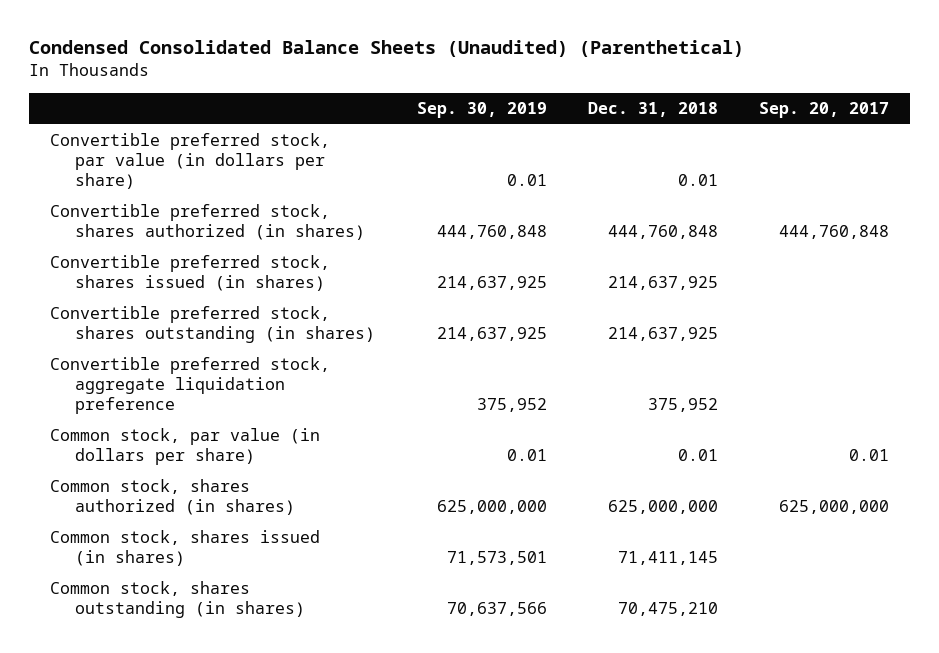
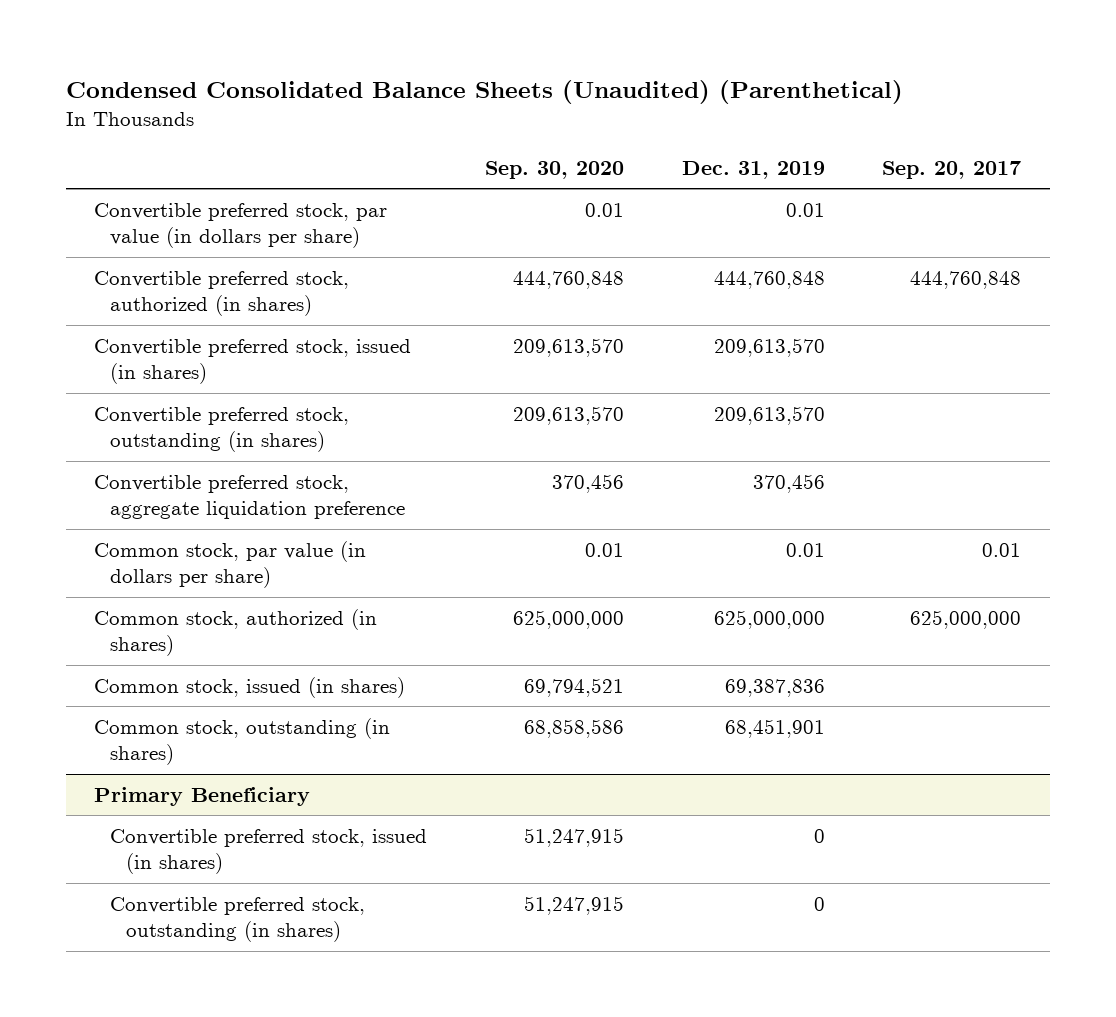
[416,102,547,119] Sep. 30, 2019 -> none
[587,102,718,118] Dec. 31, 2018 -> none
none -> [484,160,624,179] Sep. 30, 2020
none -> [681,160,825,179] Dec. 31, 2019
[49,204,366,241] Convertible preferred stock, shares authorized (in shares) -> [94,270,350,317] Convertible preferred stock, authorized (in shares)
[49,255,330,292] Convertible preferred stock, shares issued (in shares) -> [94,338,412,385] Convertible preferred stock, issued (in shares)
[49,306,376,344] Convertible preferred stock, shares outstanding (in shares) -> [94,406,350,453] Convertible preferred stock, outstanding (in shares)
[49,479,296,516] Common stock, shares authorized (in shares) -> [94,608,378,657] Common stock, authorized (in shares)
[49,530,320,567] Common stock, shares issued (in shares) -> [94,676,406,698] Common stock, issued (in shares)
[49,581,306,619] Common stock, shares outstanding (in shares) -> [94,717,391,766] Common stock, outstanding (in shares)
none -> [94,786,311,806] Primary Beneficiary
none -> [110,828,428,875] Convertible preferred stock, issued (in shares)
none -> [110,896,366,943] Convertible preferred stock, outstanding (in shares)

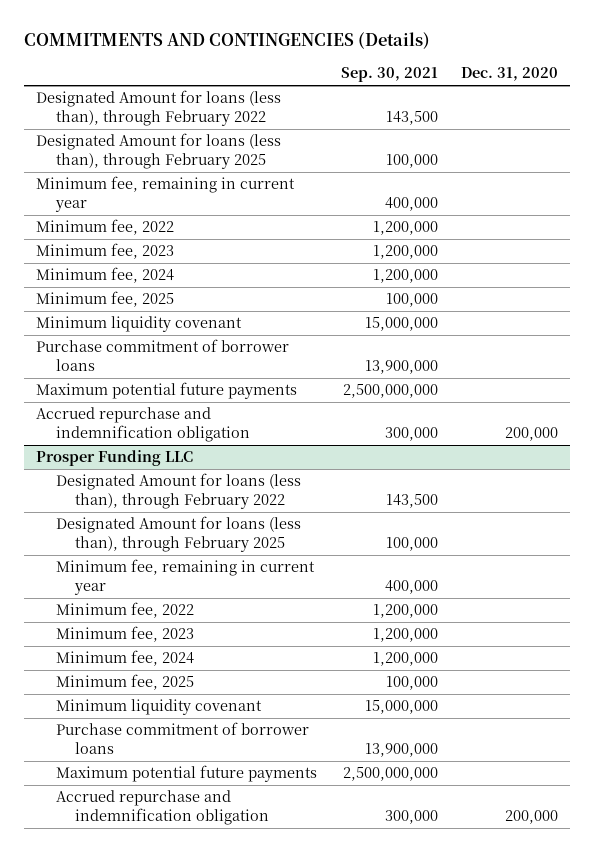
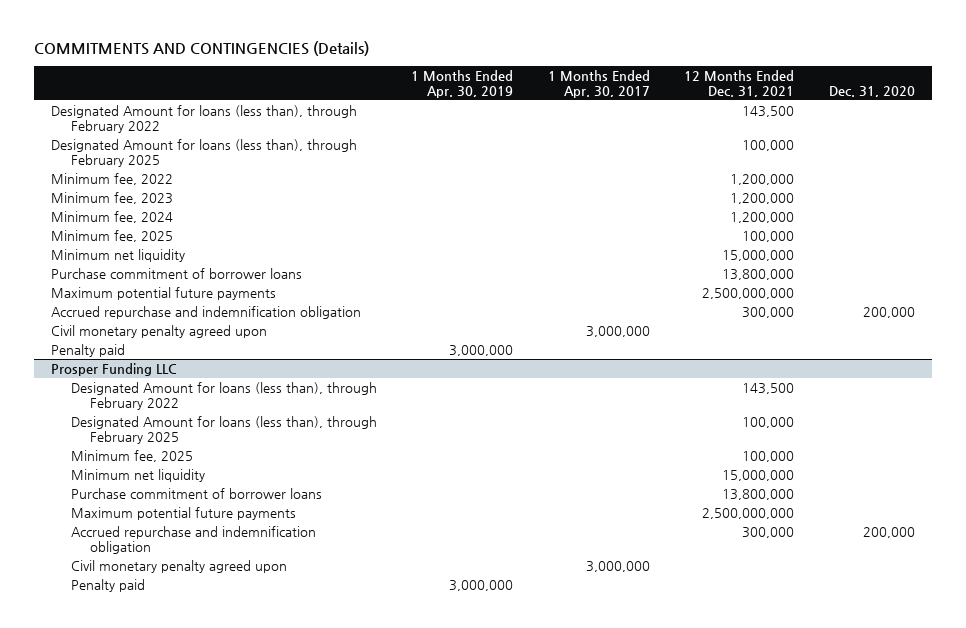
[340,67,438,83] Sep. 30, 2021 -> none
none -> [411,69,514,98] 1 Months Ended Apr. 30, 2019
none -> [547,69,650,98] 1 Months Ended Apr. 30, 2017
none -> [684,69,795,97] 12 Months Ended Dec. 31, 2021
[35,176,295,213] Minimum fee, remaining in current year -> none
[35,316,242,333] Minimum liquidity covenant -> [51,248,186,262] Minimum net liquidity
none -> [51,324,268,338] Civil monetary penalty agreed upon
none -> [51,343,126,357] Penalty paid
[55,559,315,596] Minimum fee, remaining in current year -> none
[55,602,194,619] Minimum fee, 2022 -> none
[55,626,194,643] Minimum fee, 2023 -> none
[55,650,194,667] Minimum fee, 2024 -> none
[55,699,262,716] Minimum liquidity covenant -> [70,468,205,482] Minimum net liquidity
none -> [70,559,287,573] Civil monetary penalty agreed upon
none -> [70,578,145,592] Penalty paid

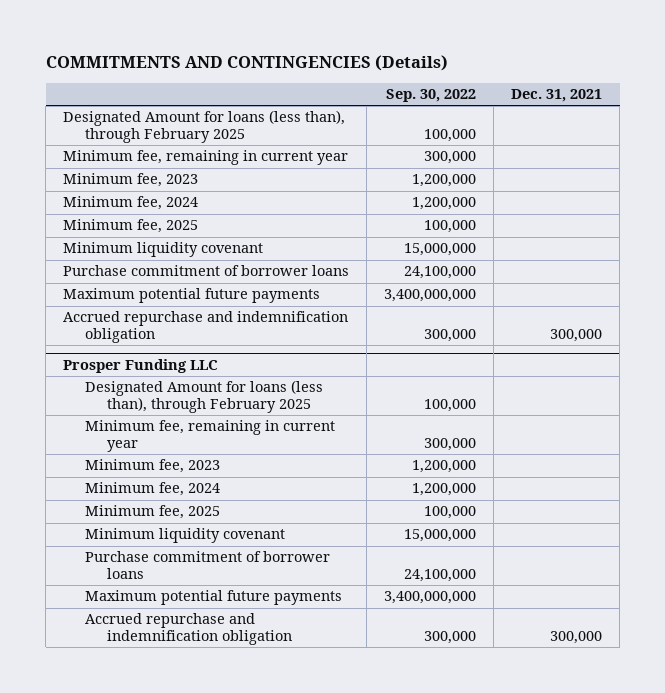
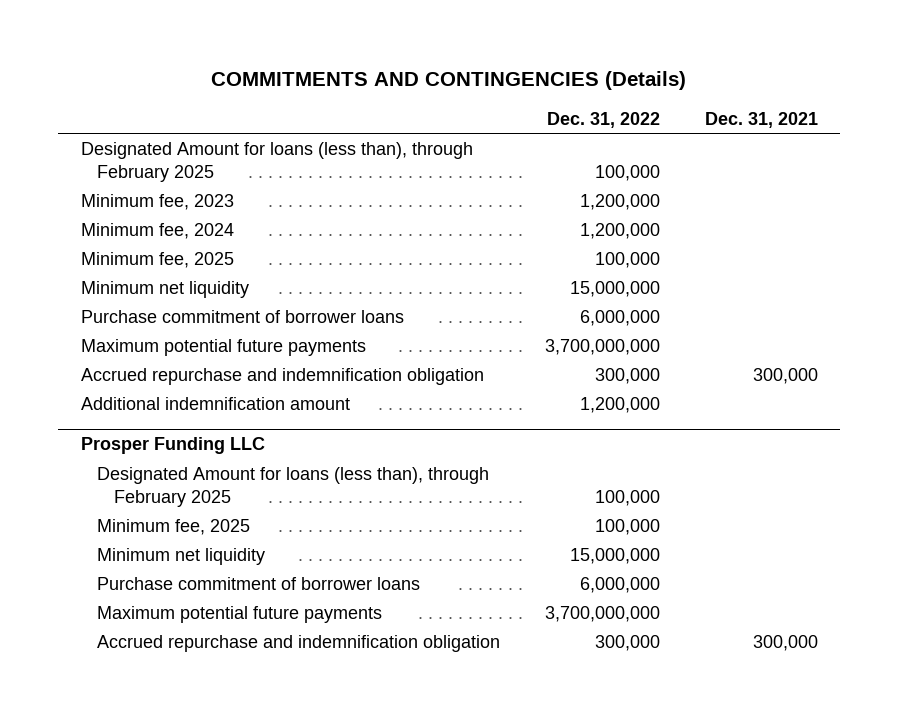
[386,89,477,103] Sep. 30, 2022 -> none
none -> [547,112,661,129] Dec. 31, 2022
[63,150,349,166] Minimum fee, remaining in current year -> none
[63,242,264,258] Minimum liquidity covenant -> [80,280,249,298] Minimum net liquidity
none -> [80,396,350,410] Additional indemnification amount
[85,420,336,453] Minimum fee, remaining in current year -> none
[85,459,221,474] Minimum fee, 2023 -> none
[85,482,221,497] Minimum fee, 2024 -> none
[85,528,286,544] Minimum liquidity covenant -> [97,547,266,565] Minimum net liquidity

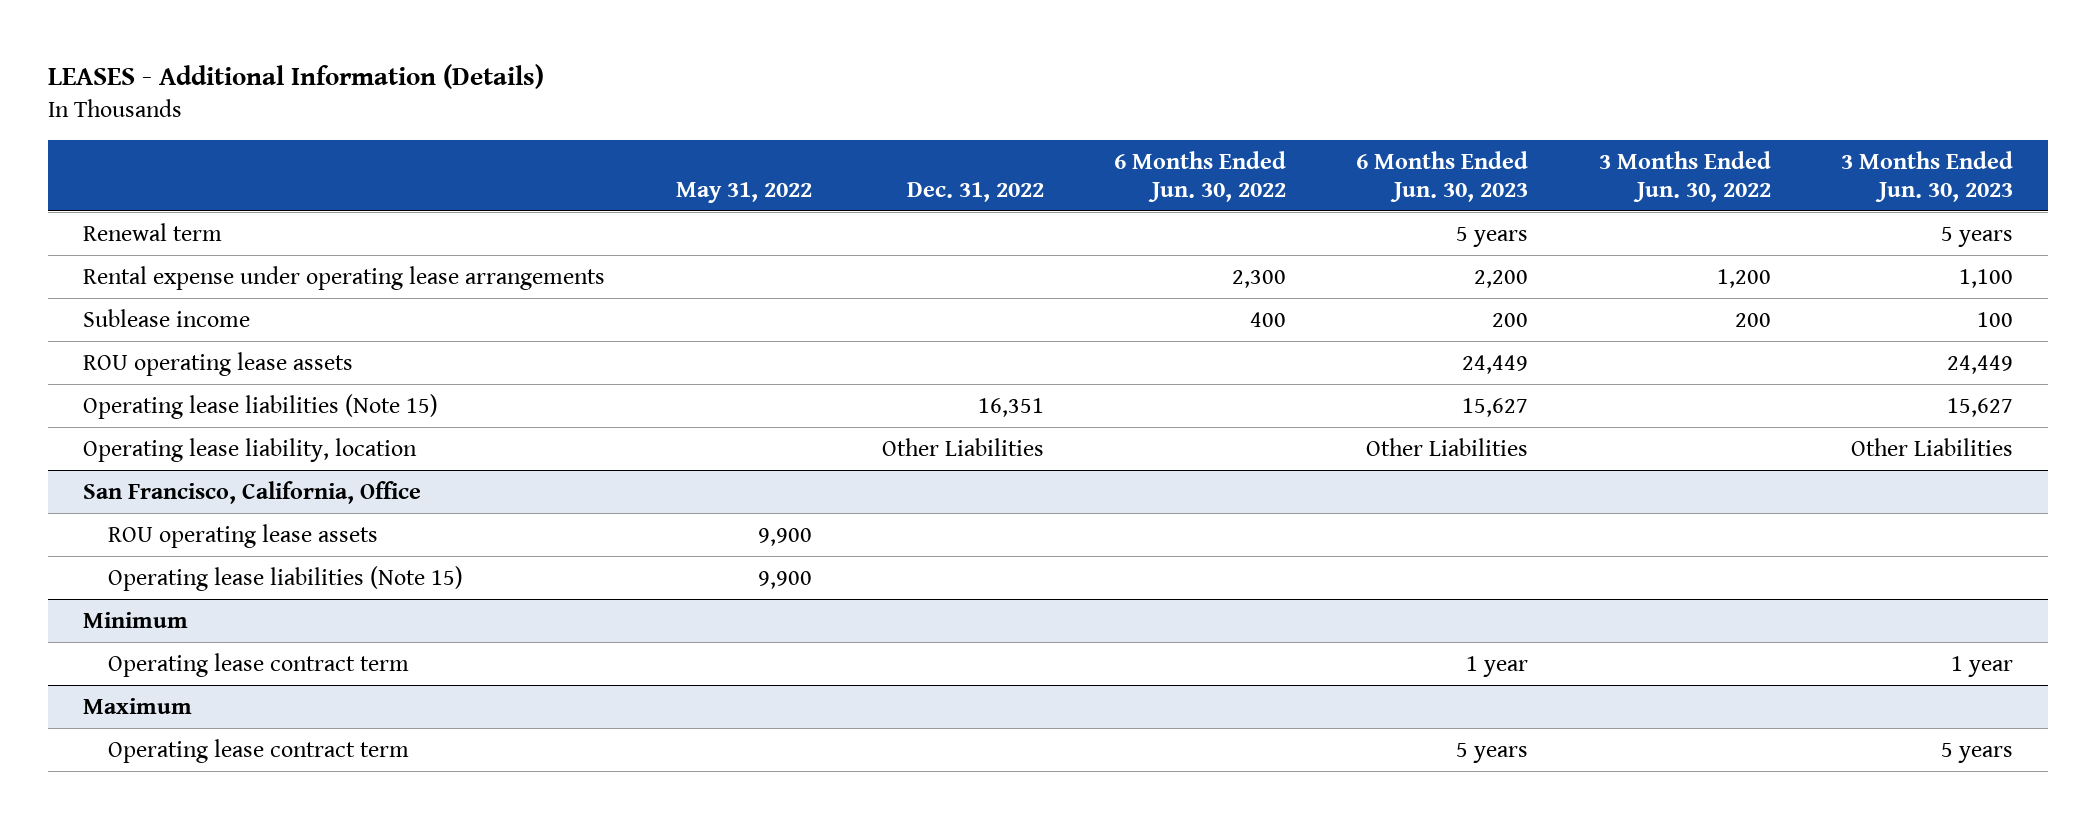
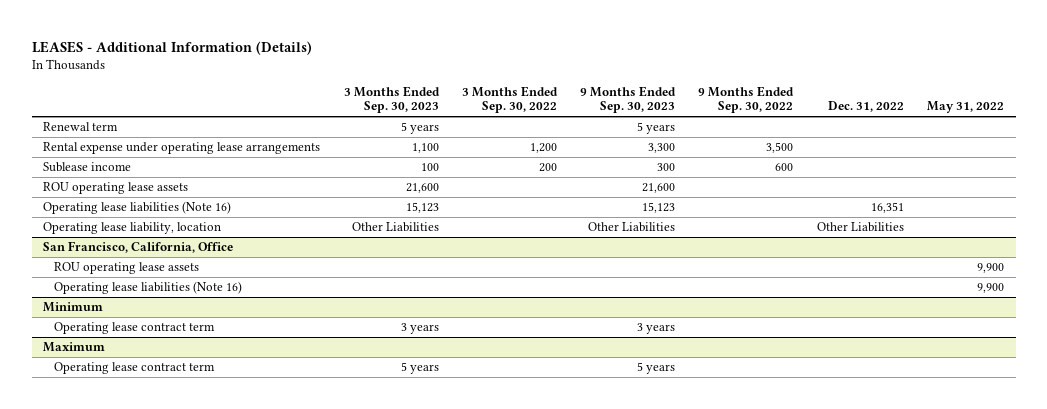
[1114,151,1287,202] 6 Months Ended Jun. 30, 2022 -> none
[1356,151,1529,202] 6 Months Ended Jun. 30, 2023 -> none
[1598,151,1771,202] 3 Months Ended Jun. 30, 2022 -> none
[1840,151,2013,202] 3 Months Ended Jun. 30, 2023 -> none
none -> [343,85,440,114] 3 Months Ended Sep. 30, 2023
none -> [461,85,558,114] 3 Months Ended Sep. 30, 2022
none -> [580,85,677,114] 9 Months Ended Sep. 30, 2023
none -> [698,85,795,114] 9 Months Ended Sep. 30, 2022
[83,393,439,419] Operating lease liabilities (Note 15) -> [43,200,232,214] Operating lease liabilities (Note 16)
[108,565,464,591] Operating lease liabilities (Note 15) -> [53,280,242,294] Operating lease liabilities (Note 16)

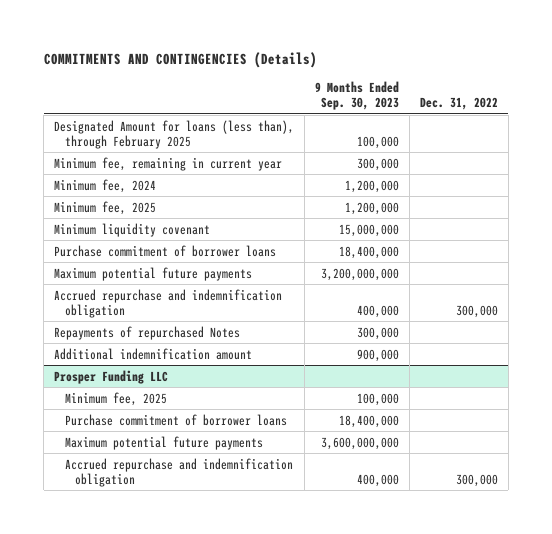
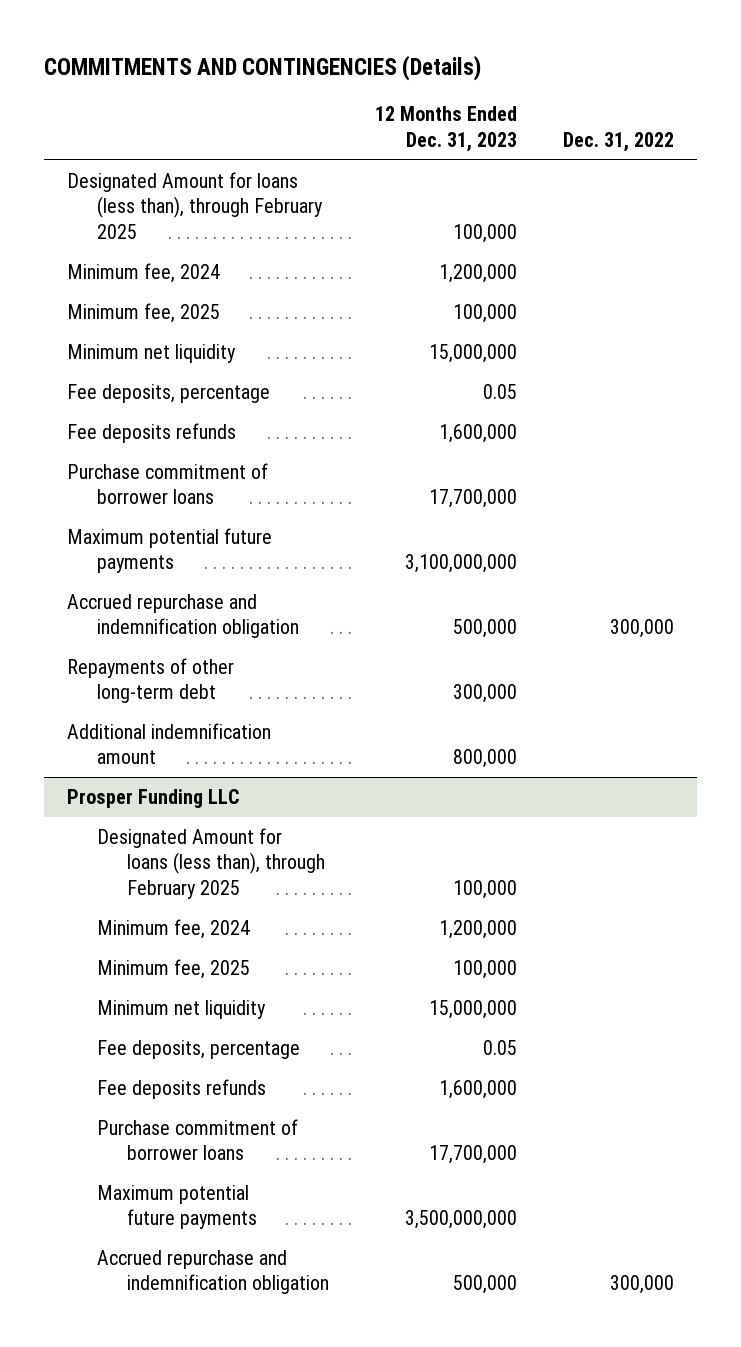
[315,81,400,111] 9 Months Ended Sep. 30, 2023 -> none
none -> [374,106,517,152] 12 Months Ended Dec. 31, 2023
[54,156,283,171] Minimum fee, remaining in current year -> none
[54,222,211,237] Minimum liquidity covenant -> [66,343,236,363] Minimum net liquidity
none -> [66,383,270,403] Fee deposits, percentage
none -> [66,422,236,443] Fee deposits refunds
[54,325,241,340] Repayments of repurchased Notes -> [66,657,234,704] Repayments of other long-term debt
none -> [96,827,325,899] Designated Amount for loans (less than), through February 2025
none -> [96,918,250,939] Minimum fee, 2024
none -> [96,999,266,1019] Minimum net liquidity
none -> [96,1039,300,1059] Fee deposits, percentage
none -> [96,1078,266,1099] Fee deposits refunds

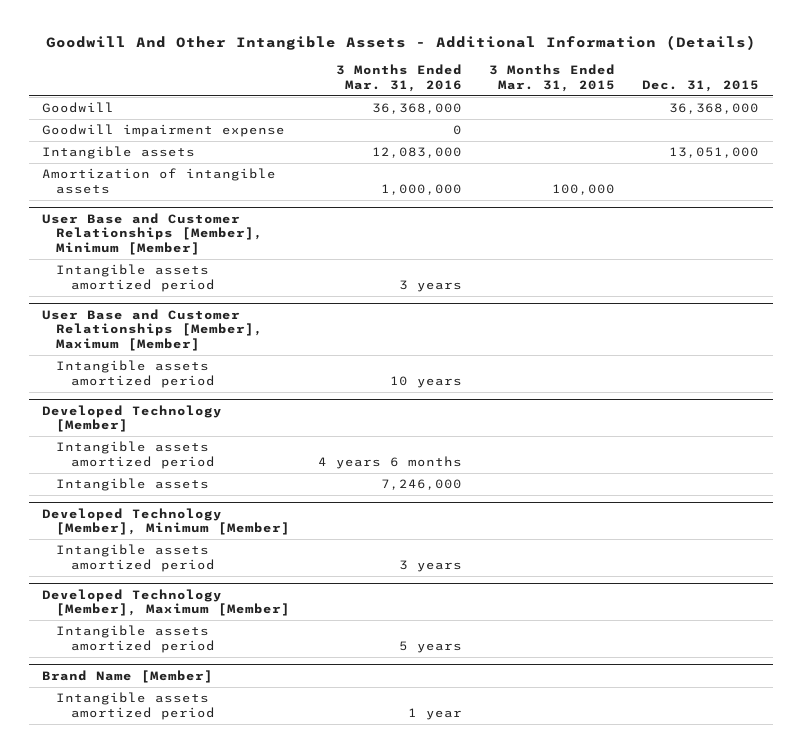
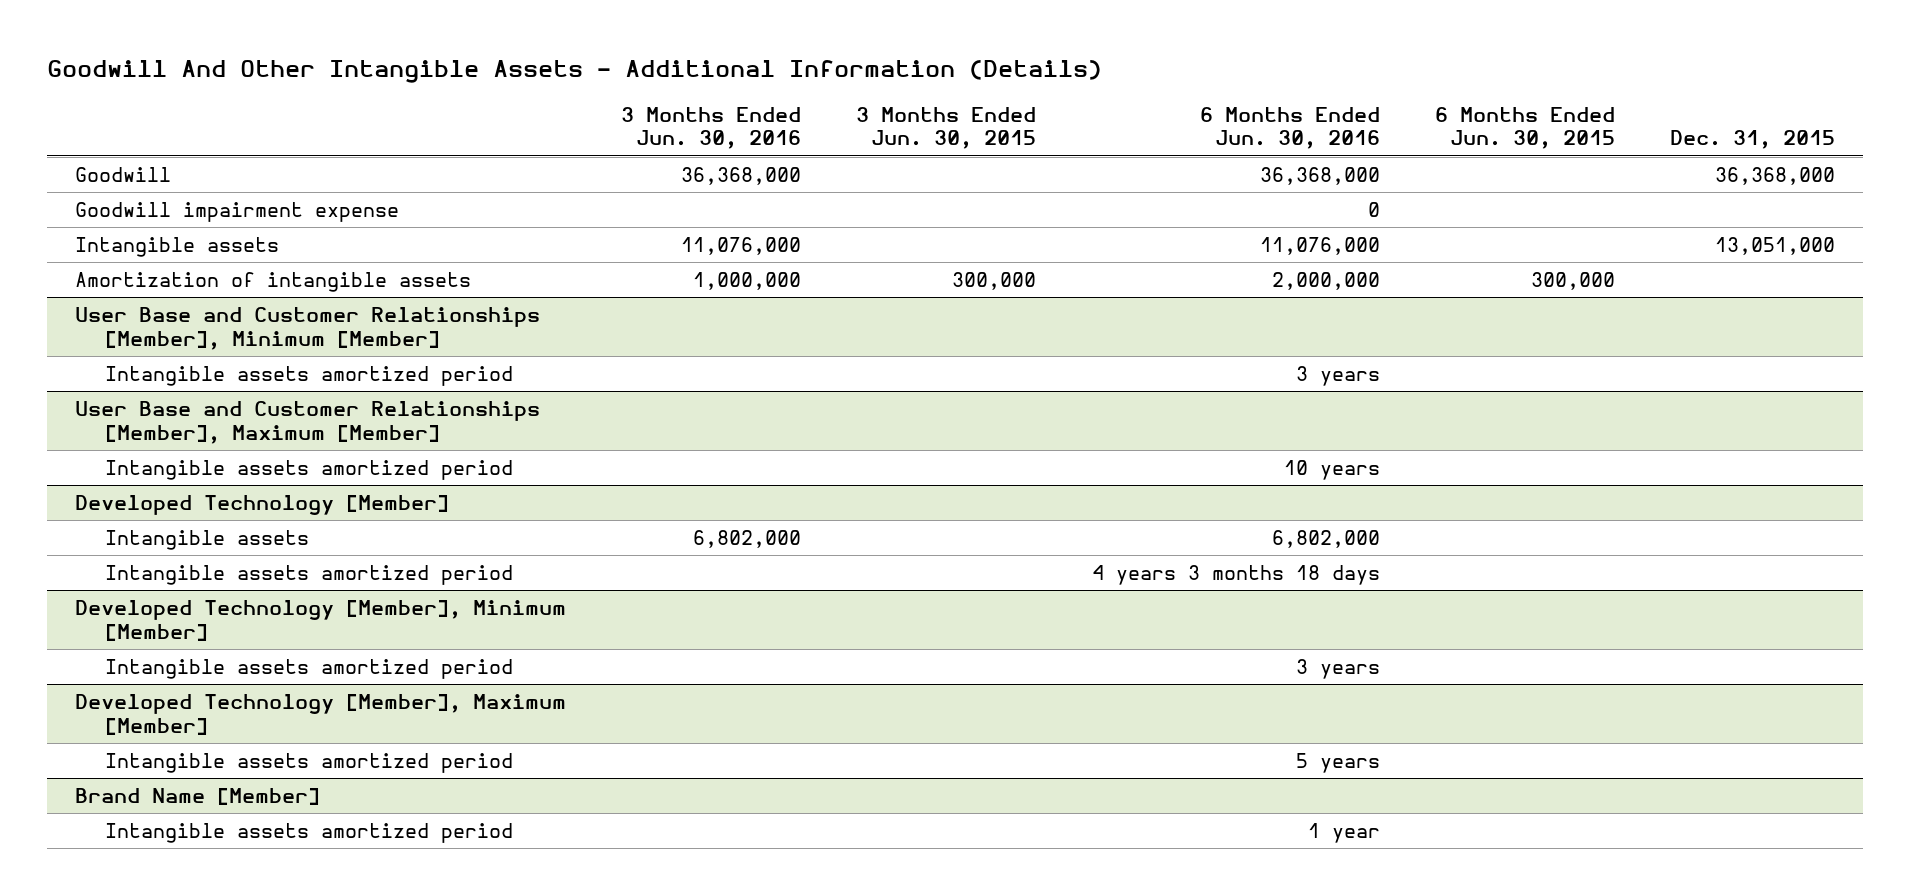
[335,64,462,92] 3 Months Ended Mar. 31, 2016 -> none
[488,64,615,92] 3 Months Ended Mar. 31, 2015 -> none
none -> [620,106,801,150] 3 Months Ended Jun. 30, 2016
none -> [856,106,1037,150] 3 Months Ended Jun. 30, 2015
none -> [1199,106,1380,150] 6 Months Ended Jun. 30, 2016
none -> [1434,106,1615,150] 6 Months Ended Jun. 30, 2015
[56,441,215,469] Intangible assets amortized period -> [104,564,513,585] Intangible assets amortized period

